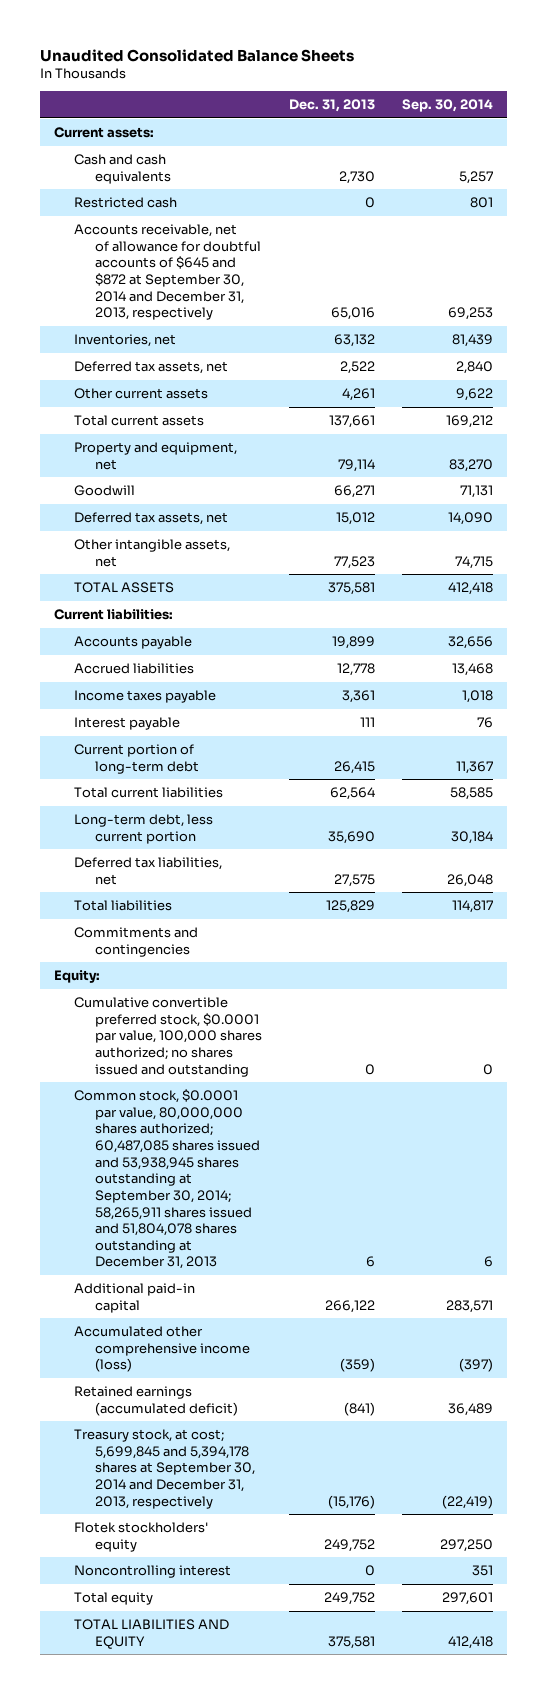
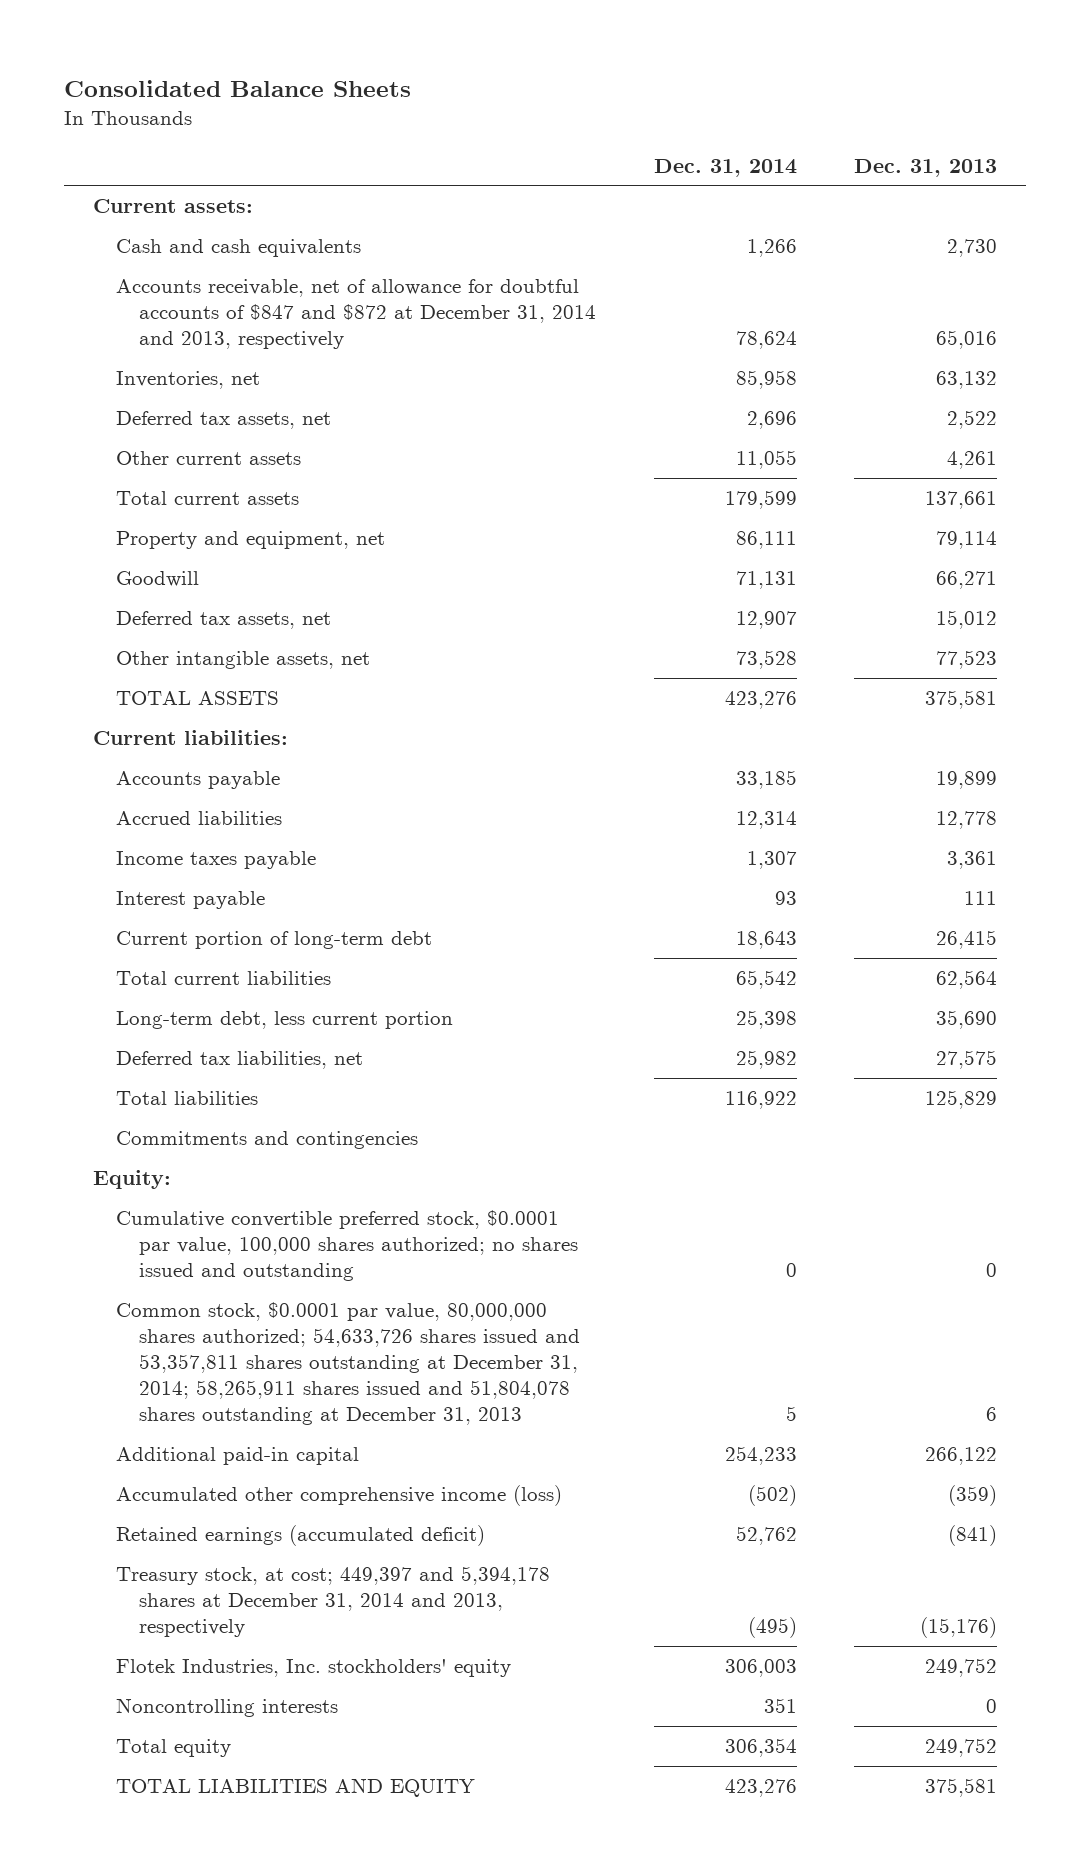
[40,48,355,62] Unaudited Consolidated Balance Sheets -> [64,79,412,97] Consolidated Balance Sheets
[402,99,494,113] Sep. 30, 2014 -> none
none -> [653,158,797,177] Dec. 31, 2014
[74,197,178,209] Restricted cash -> none
[74,224,261,321] Accounts receivable, net of allowance for doubtful accounts of $645 and $872 at September 30, 2014 and December 31, 2013, respectively -> [116,279,597,350] Accounts receivable, net of allowance for doubtful accounts of $847 and $872 at December 31, 2014 and 2013, respectively
[74,1089,260,1270] Common stock, $0.0001 par value, 80,000,000 shares authorized; 60,487,085 shares issued and 53,938,945 shares outstanding at September 30, 2014; 58,265,911 shares issued and 51,804,078 shares outstanding at December 31, 2013 -> [116,1302,581,1426] Common stock, $0.0001 par value, 80,000,000 shares authorized; 54,633,726 shares issued and 53,357,811 shares outstanding at December 31, 2014; 58,265,911 shares issued and 51,804,078 shares outstanding at December 31, 2013
[74,1429,255,1509] Treasury stock, at cost; 5,699,845 and 5,394,178 shares at September 30, 2014 and December 31, 2013, respectively -> [116,1566,551,1638] Treasury stock, at cost; 449,397 and 5,394,178 shares at December 31, 2014 and 2013, respectively
[74,1522,209,1552] Flotek stockholders' equity -> [116,1659,512,1678] Flotek Industries, Inc. stockholders' equity
[74,1565,232,1579] Noncontrolling interest -> [116,1698,339,1718] Noncontrolling interests

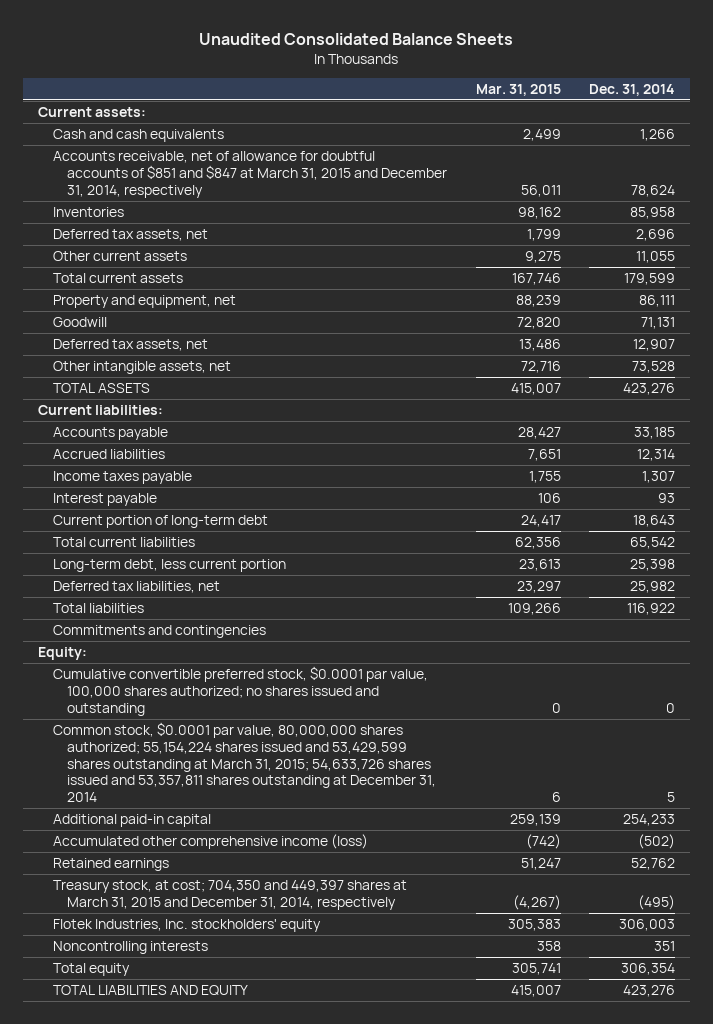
[64,79,412,97] Consolidated Balance Sheets -> [199,32,514,45] Unaudited Consolidated Balance Sheets
[853,158,997,177] Dec. 31, 2013 -> none
none -> [475,83,561,96] Mar. 31, 2015
[116,279,597,350] Accounts receivable, net of allowance for doubtful accounts of $847 and $872 at December 31, 2014 and 2013, respectively -> [52,151,448,198] Accounts receivable, net of allowance for doubtful accounts of $851 and $847 at March 31, 2015 and December 31, 2014, respectively
[116,371,261,390] Inventories, net -> [52,207,124,218] Inventories
[116,1302,581,1426] Common stock, $0.0001 par value, 80,000,000 shares authorized; 54,633,726 shares issued and 53,357,811 shares outstanding at December 31, 2014; 58,265,911 shares issued and 51,804,078 shares outstanding at December 31, 2013 -> [52,722,437,803] Common stock, $0.0001 par value, 80,000,000 shares authorized; 55,154,224 shares issued and 53,429,599 shares outstanding at March 31, 2015; 54,633,726 shares issued and 53,357,811 shares outstanding at December 31, 2014
[116,1525,486,1547] Retained earnings (accumulated deficit) -> [52,858,169,872] Retained earnings
[116,1566,551,1638] Treasury stock, at cost; 449,397 and 5,394,178 shares at December 31, 2014 and 2013, respectively -> [52,880,407,910] Treasury stock, at cost; 704,350 and 449,397 shares at March 31, 2015 and December 31, 2014, respectively

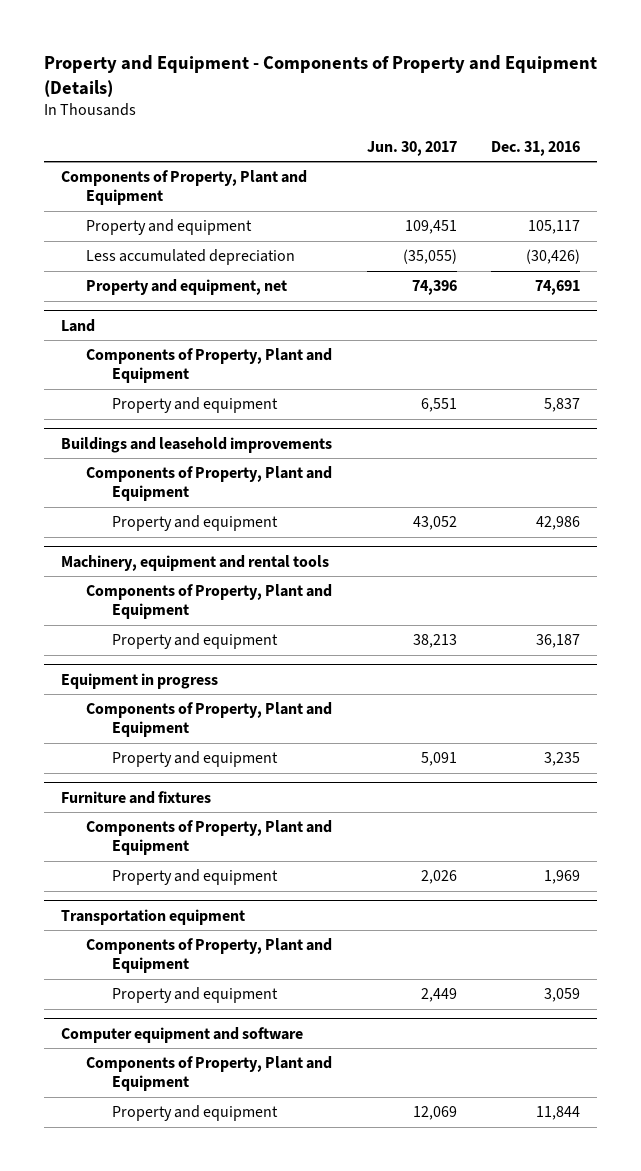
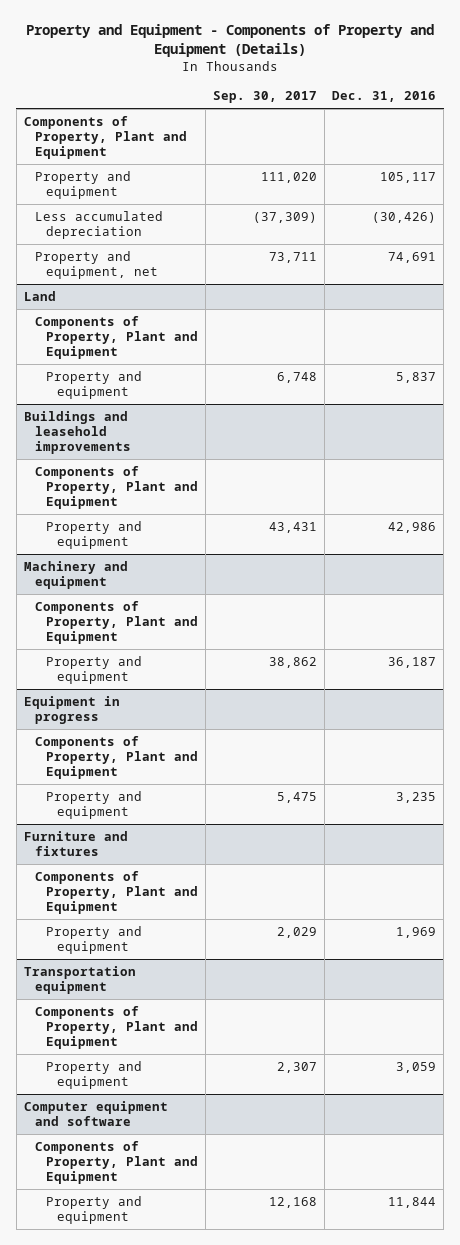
[366,140,457,156] Jun. 30, 2017 -> none
none -> [212,91,317,104] Sep. 30, 2017
[60,554,329,571] Machinery, equipment and rental tools -> [23,560,128,589] Machinery and equipment

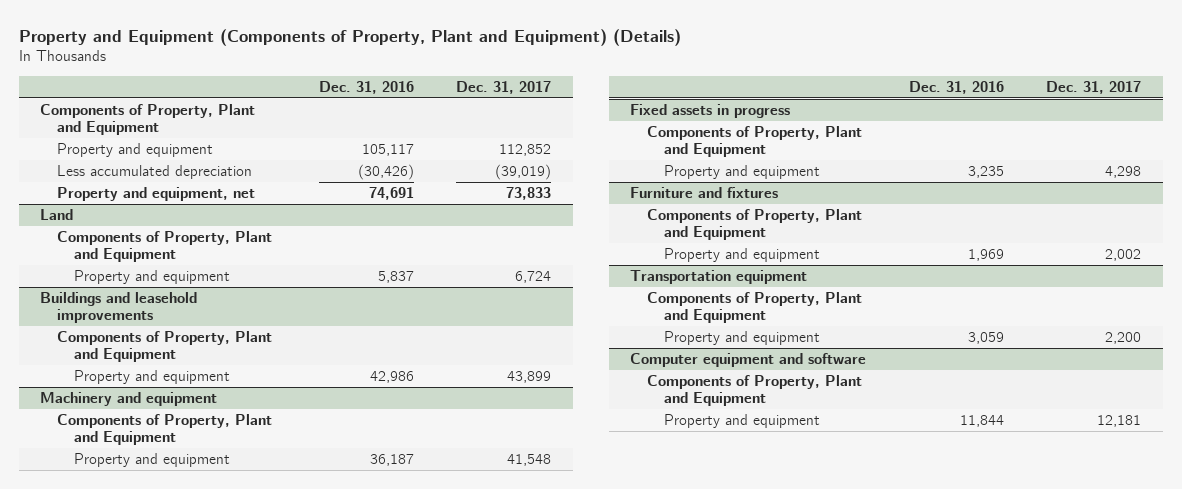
[25,24,434,58] Property and Equipment - Components of Property and Equipment (Details) -> [19,28,682,46] Property and Equipment (Components of Property, Plant and Equipment) (Details)
[212,91,317,104] Sep. 30, 2017 -> none
none -> [456,80,552,94] Dec. 31, 2017
[23,695,120,724] Equipment in progress -> [630,103,791,118] Fixed assets in progress

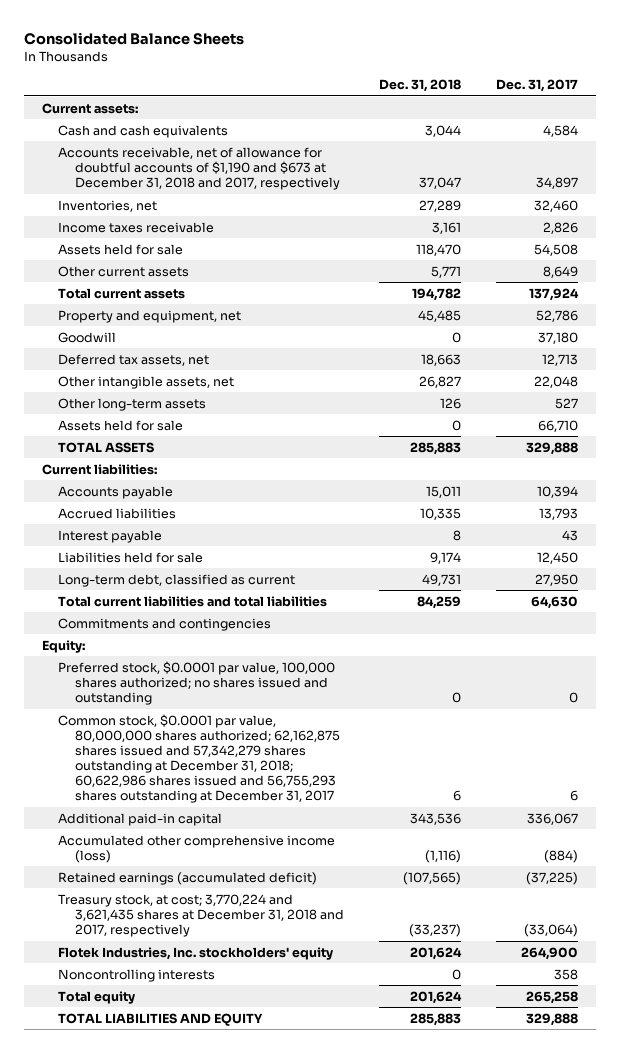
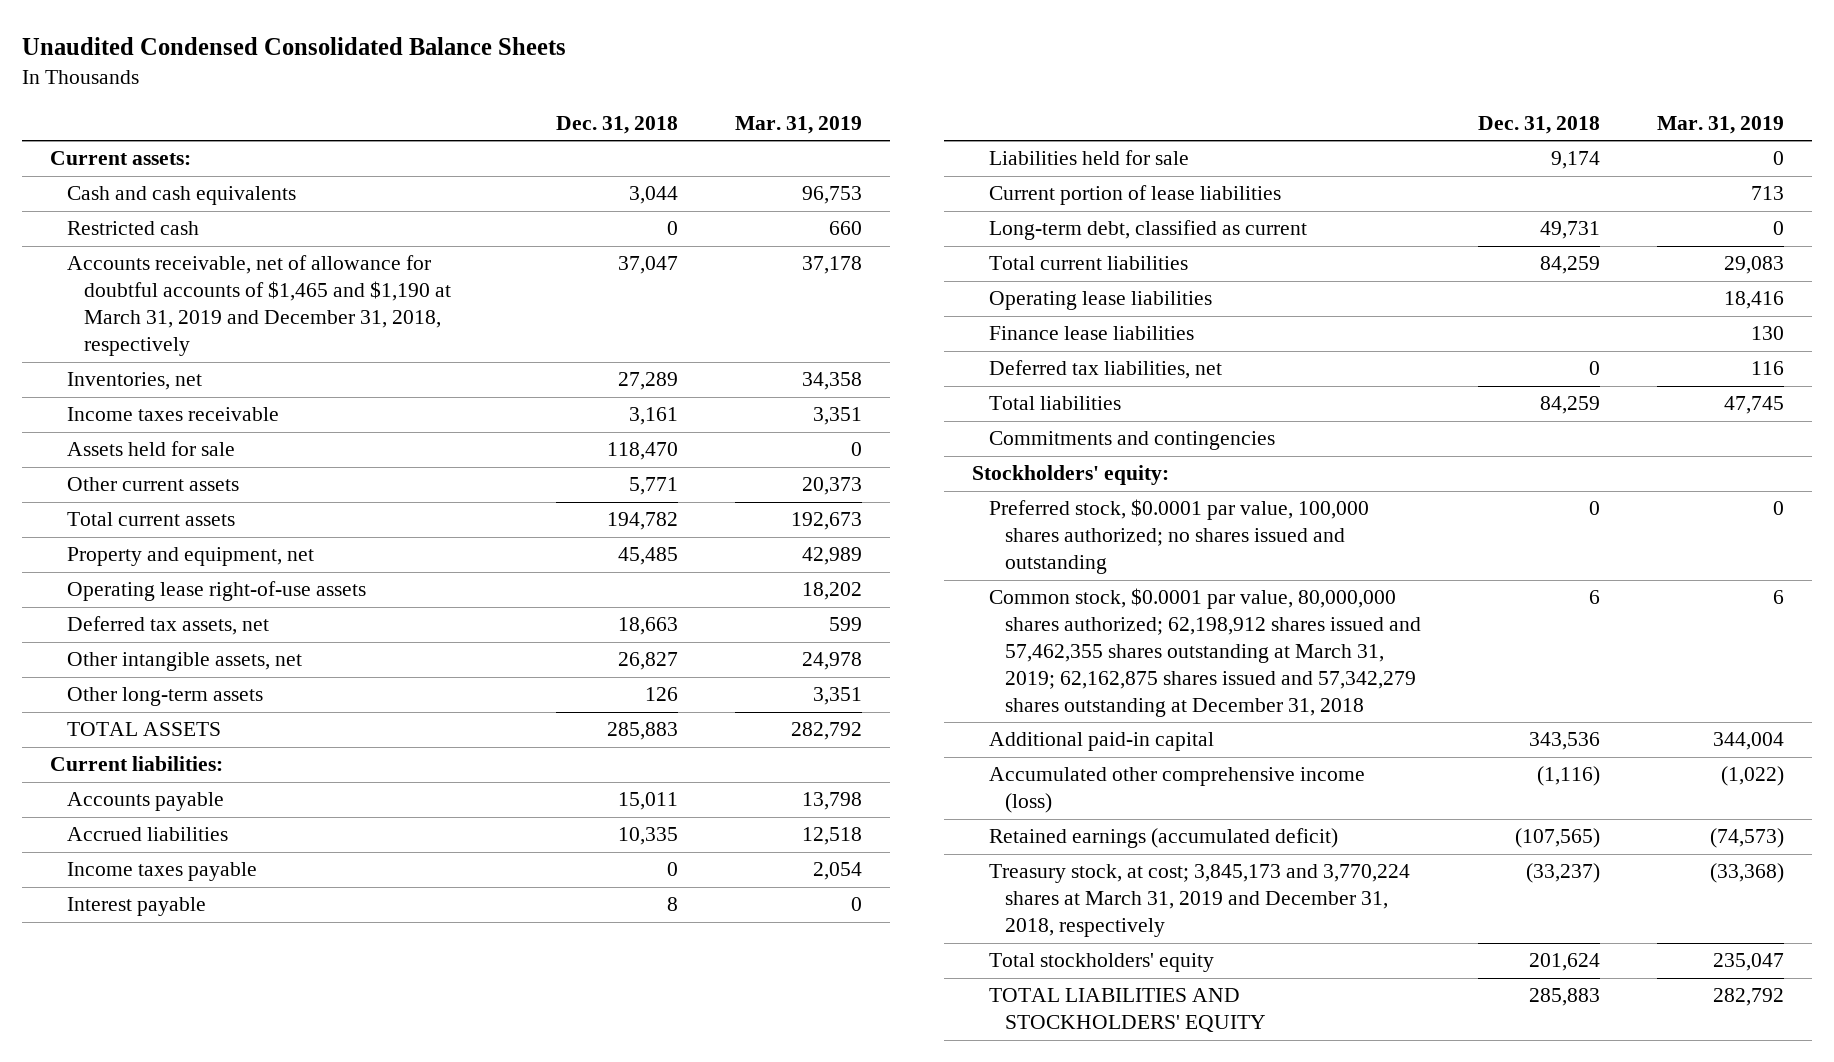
[24,31,245,45] Consolidated Balance Sheets -> [21,36,566,55] Unaudited Condensed Consolidated Balance Sheets
[496,79,579,93] Dec. 31, 2017 -> none
none -> [734,115,862,134] Mar. 31, 2019
none -> [66,221,199,236] Restricted cash
[58,146,340,191] Accounts receivable, net of allowance for doubtful accounts of $1,190 and $673 at December 31, 2018 and 2017, respectively -> [66,255,451,356] Accounts receivable, net of allowance for doubtful accounts of $1,465 and $1,190 at March 31, 2019 and December 31, 2018, respectively
[58,331,117,343] Goodwill -> none
none -> [66,581,366,602] Operating lease right-of-use assets
[58,419,184,431] Assets held for sale -> none
none -> [66,862,257,882] Income taxes payable
none -> [988,185,1281,206] Current portion of lease liabilities
[58,595,328,607] Total current liabilities and total liabilities -> [988,256,1188,271] Total current liabilities
none -> [988,291,1212,311] Operating lease liabilities
none -> [988,326,1194,341] Finance lease liabilities
none -> [988,360,1222,380] Deferred tax liabilities, net
none -> [988,396,1121,411] Total liabilities
[42,639,86,653] Equity: -> [971,465,1169,486] Stockholders' equity:
[58,713,340,804] Common stock, $0.0001 par value, 80,000,000 shares authorized; 62,162,875 shares issued and 57,342,279 shares outstanding at December 31, 2018; 60,622,986 shares issued and 56,755,293 shares outstanding at December 31, 2017 -> [988,588,1422,717] Common stock, $0.0001 par value, 80,000,000 shares authorized; 62,198,912 shares issued and 57,462,355 shares outstanding at March 31, 2019; 62,162,875 shares issued and 57,342,279 shares outstanding at December 31, 2018
[58,946,334,960] Flotek Industries, Inc. stockholders' equity -> none
[58,968,216,982] Noncontrolling interests -> none
[58,893,344,938] Treasury stock, at cost; 3,770,224 and 3,621,435 shares at December 31, 2018 and 2017, respectively -> [988,864,1410,938] Treasury stock, at cost; 3,845,173 and 3,770,224 shares at March 31, 2019 and December 31, 2018, respectively
[58,990,136,1004] Total equity -> [988,953,1214,973] Total stockholders' equity
[58,1012,264,1026] TOTAL LIABILITIES AND EQUITY -> [988,988,1267,1033] TOTAL LIABILITIES AND STOCKHOLDERS' EQUITY

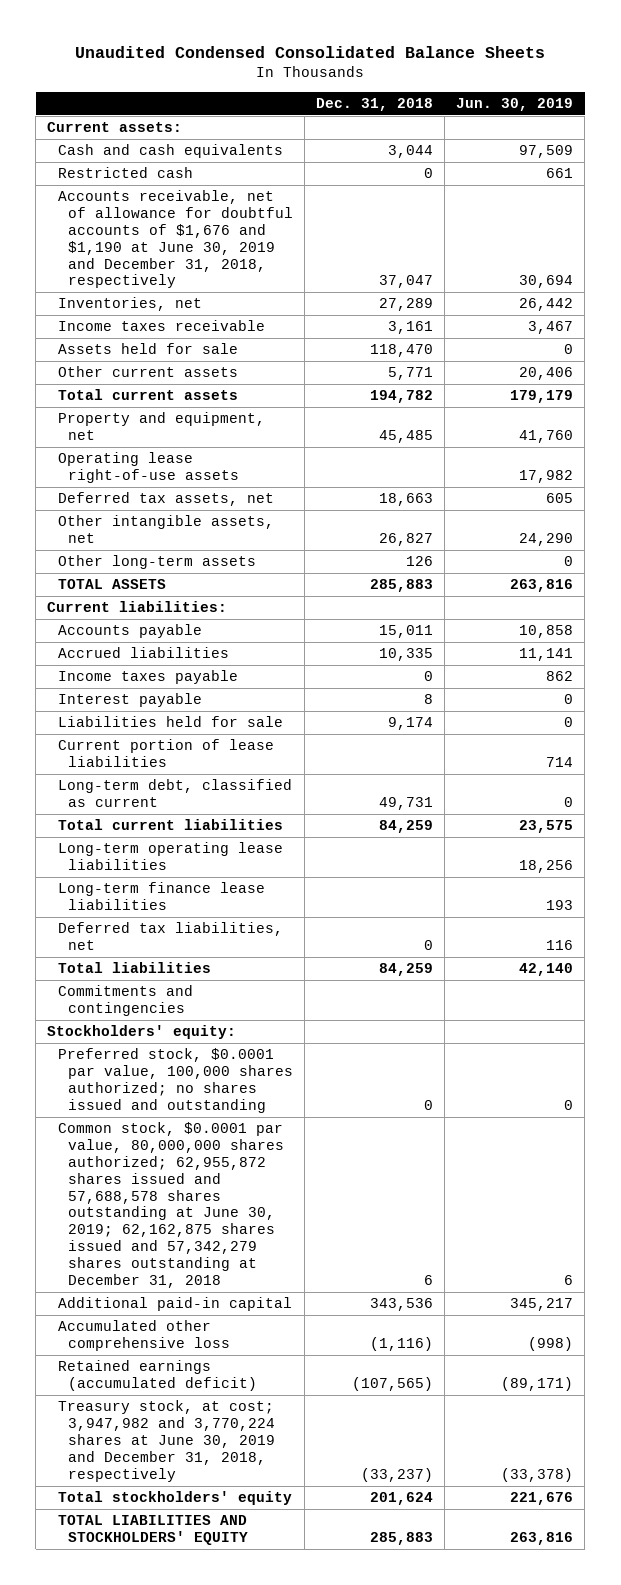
[734,115,862,134] Mar. 31, 2019 -> none
none -> [456,98,574,112] Jun. 30, 2019
[66,255,451,356] Accounts receivable, net of allowance for doubtful accounts of $1,465 and $1,190 at March 31, 2019 and December 31, 2018, respectively -> [57,190,294,289] Accounts receivable, net of allowance for doubtful accounts of $1,676 and $1,190 at June 30, 2019 and December 31, 2018, respectively
[988,291,1212,311] Operating lease liabilities -> [57,842,283,871] Long-term operating lease liabilities
[988,326,1194,341] Finance lease liabilities -> [57,882,265,911] Long-term finance lease liabilities
[988,588,1422,717] Common stock, $0.0001 par value, 80,000,000 shares authorized; 62,198,912 shares issued and 57,462,355 shares outstanding at March 31, 2019; 62,162,875 shares issued and 57,342,279 shares outstanding at December 31, 2018 -> [57,1122,285,1288] Common stock, $0.0001 par value, 80,000,000 shares authorized; 62,955,872 shares issued and 57,688,578 shares outstanding at June 30, 2019; 62,162,875 shares issued and 57,342,279 shares outstanding at December 31, 2018
[988,767,1365,814] Accumulated other comprehensive income (loss) -> [57,1320,231,1352] Accumulated other comprehensive loss
[988,864,1410,938] Treasury stock, at cost; 3,845,173 and 3,770,224 shares at March 31, 2019 and December 31, 2018, respectively -> [57,1400,276,1482] Treasury stock, at cost; 3,947,982 and 3,770,224 shares at June 30, 2019 and December 31, 2018, respectively

